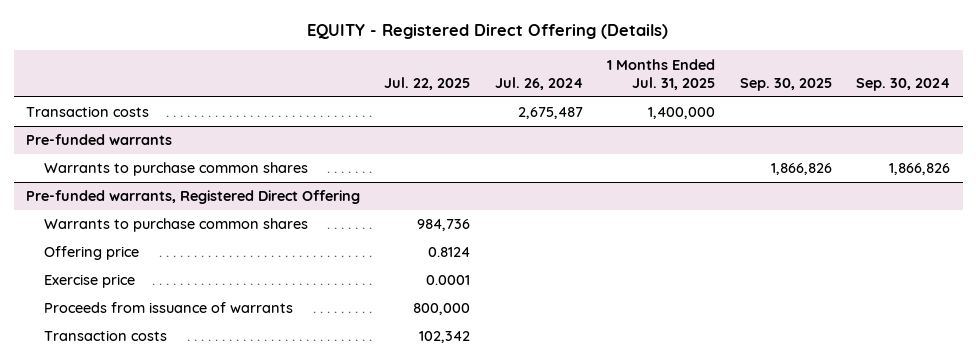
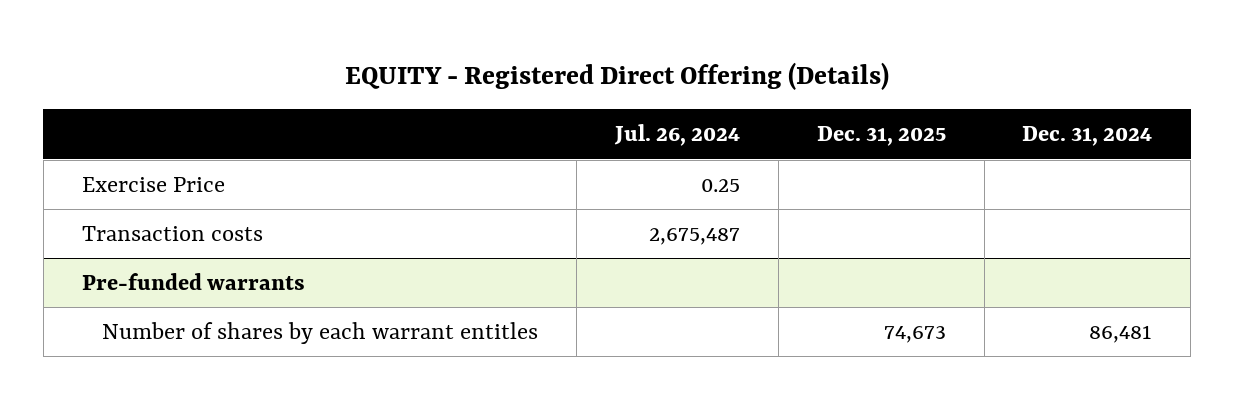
[384,76,471,90] Jul. 22, 2025 -> none
[607,58,716,90] 1 Months Ended Jul. 31, 2025 -> none
[739,77,832,91] Sep. 30, 2025 -> none
[856,77,951,91] Sep. 30, 2024 -> none
none -> [816,126,946,147] Dec. 31, 2025
none -> [1022,126,1153,147] Dec. 31, 2024
none -> [81,176,225,192] Exercise Price
[25,190,360,205] Pre-funded warrants, Registered Direct Offering -> none
[44,218,309,233] Warrants to purchase common shares -> none
[44,246,140,261] Offering price -> none
[44,274,136,289] Exercise price -> none
[44,302,294,314] Proceeds from issuance of warrants -> none
[44,330,168,342] Transaction costs -> none
[44,162,309,177] Warrants to purchase common shares -> [102,321,539,344] Number of shares by each warrant entitles

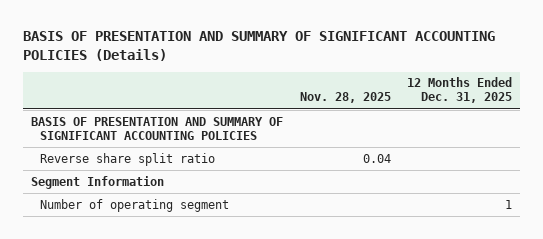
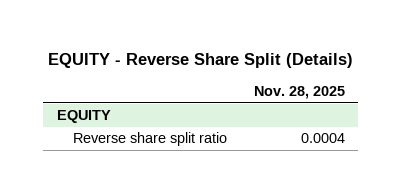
[23,31,496,61] BASIS OF PRESENTATION AND SUMMARY OF SIGNIFICANT ACCOUNTING POLICIES (Details) -> [47,53,353,69] EQUITY - Reverse Share Split (Details)
[407,77,513,104] 12 Months Ended Dec. 31, 2025 -> none
[31,116,284,140] BASIS OF PRESENTATION AND SUMMARY OF SIGNIFICANT ACCOUNTING POLICIES -> none
[31,175,165,189] Segment Information -> none
[40,198,230,212] Number of operating segment -> none
none -> [56,110,111,124] EQUITY
[362,153,391,163] 0.04 -> [300,133,345,144] 0.0004

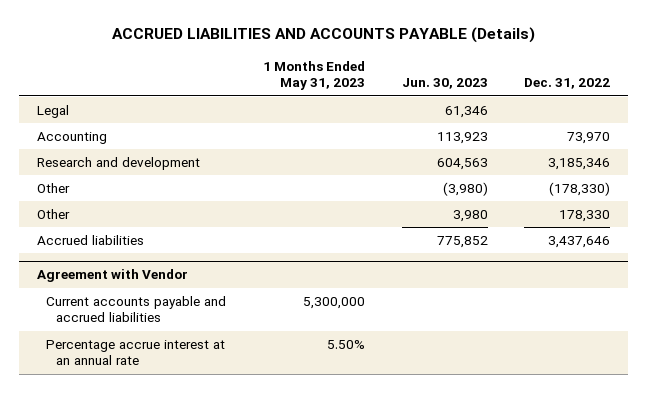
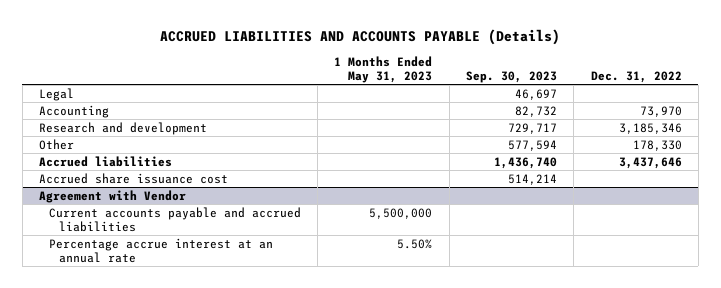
[401,78,488,90] Jun. 30, 2023 -> none
none -> [465,70,557,83] Sep. 30, 2023
[36,182,70,193] Other -> none
none -> [39,172,229,184] Accrued share issuance cost
[302,296,365,309] 5,300,000 -> [369,207,433,219] 5,500,000

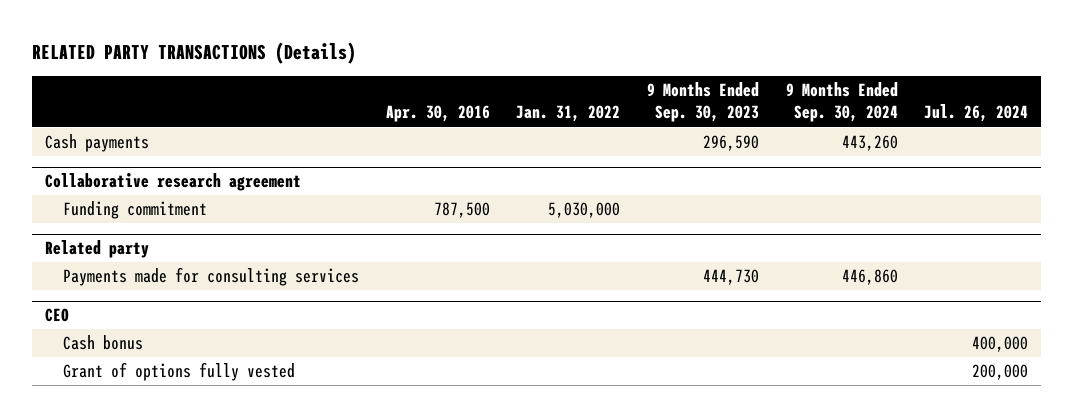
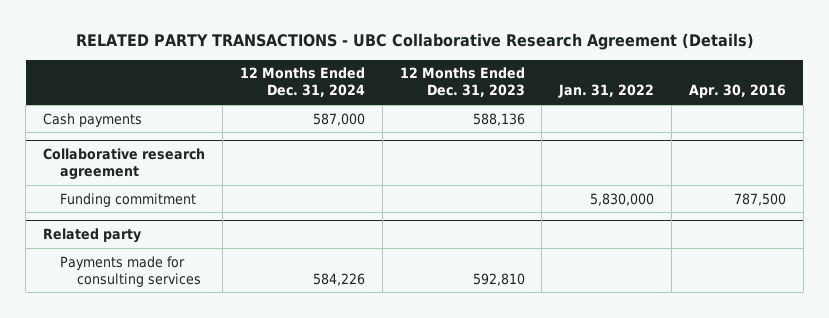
[31,41,356,64] RELATED PARTY TRANSACTIONS (Details) -> [75,33,754,51] RELATED PARTY TRANSACTIONS - UBC Collaborative Research Agreement (Details)
[646,82,759,123] 9 Months Ended Sep. 30, 2023 -> none
[785,82,898,123] 9 Months Ended Sep. 30, 2024 -> none
[924,104,1029,123] Jul. 26, 2024 -> none
none -> [239,67,365,98] 12 Months Ended Dec. 31, 2024
none -> [399,67,525,98] 12 Months Ended Dec. 31, 2023
[548,202,621,219] 5,030,000 -> [590,192,655,206] 5,830,000
[44,308,69,323] CEO -> none
[63,335,144,351] Cash bonus -> none
[63,362,296,382] Grant of options fully vested -> none

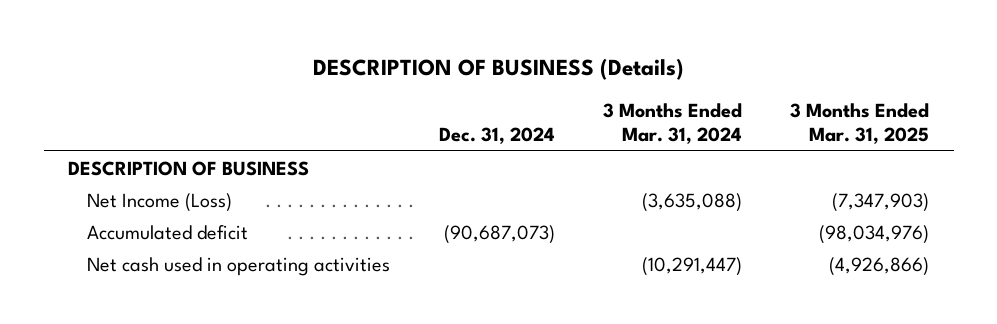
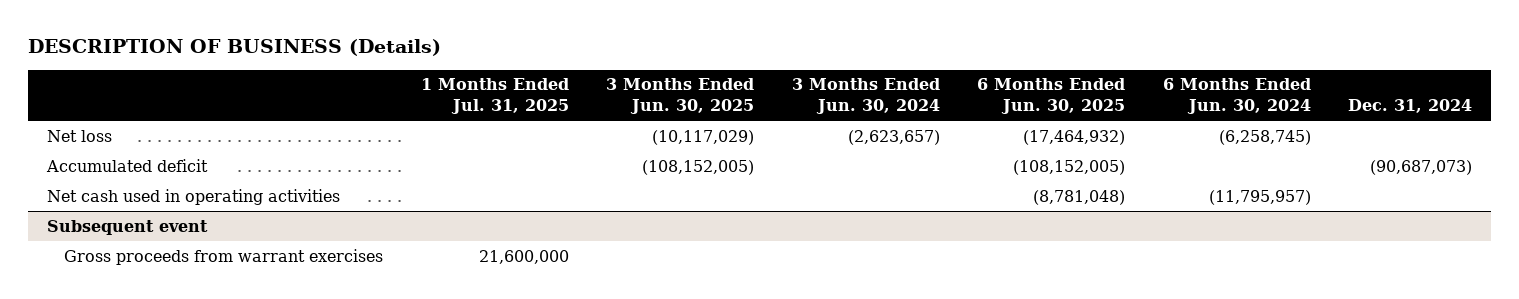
[602,102,742,145] 3 Months Ended Mar. 31, 2024 -> none
[790,102,930,145] 3 Months Ended Mar. 31, 2025 -> none
none -> [420,78,569,115] 1 Months Ended Jul. 31, 2025
none -> [606,78,755,115] 3 Months Ended Jun. 30, 2025
none -> [791,78,940,115] 3 Months Ended Jun. 30, 2024
none -> [977,78,1126,115] 6 Months Ended Jun. 30, 2025
none -> [1162,78,1311,115] 6 Months Ended Jun. 30, 2024
[67,160,309,176] DESCRIPTION OF BUSINESS -> none
[87,192,233,212] Net Income (Loss) -> [46,129,112,142] Net loss
none -> [46,219,208,235] Subsequent event
none -> [64,248,384,265] Gross proceeds from warrant exercises

